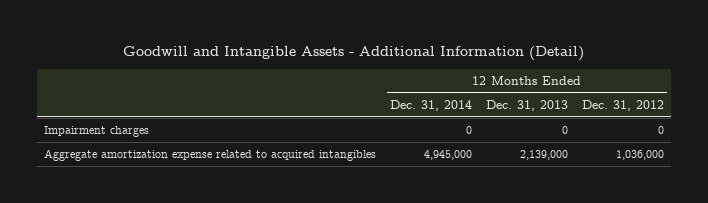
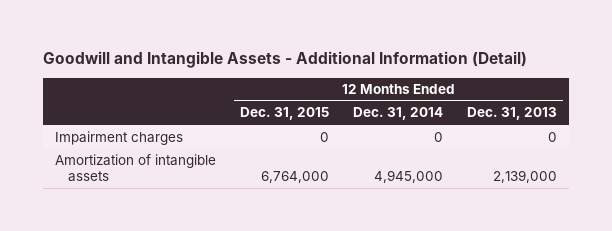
[582,99,665,111] Dec. 31, 2012 -> none
none -> [240,107,330,121] Dec. 31, 2015
[44,149,377,162] Aggregate amortization expense related to acquired intangibles -> [55,153,217,183] Amortization of intangible assets

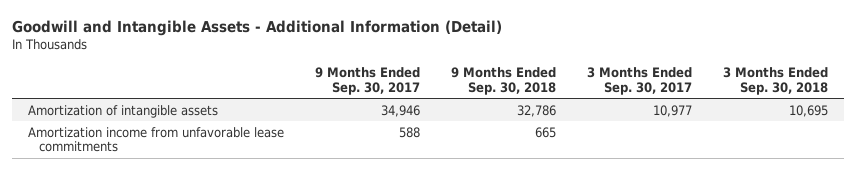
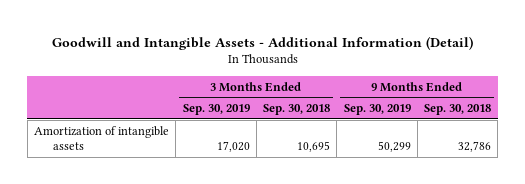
[314,66,420,95] 9 Months Ended Sep. 30, 2017 -> none
[587,66,693,95] 3 Months Ended Sep. 30, 2017 -> none
none -> [182,104,250,116] Sep. 30, 2019
none -> [343,104,411,116] Sep. 30, 2019
[27,126,284,153] Amortization income from unfavorable lease commitments -> none

